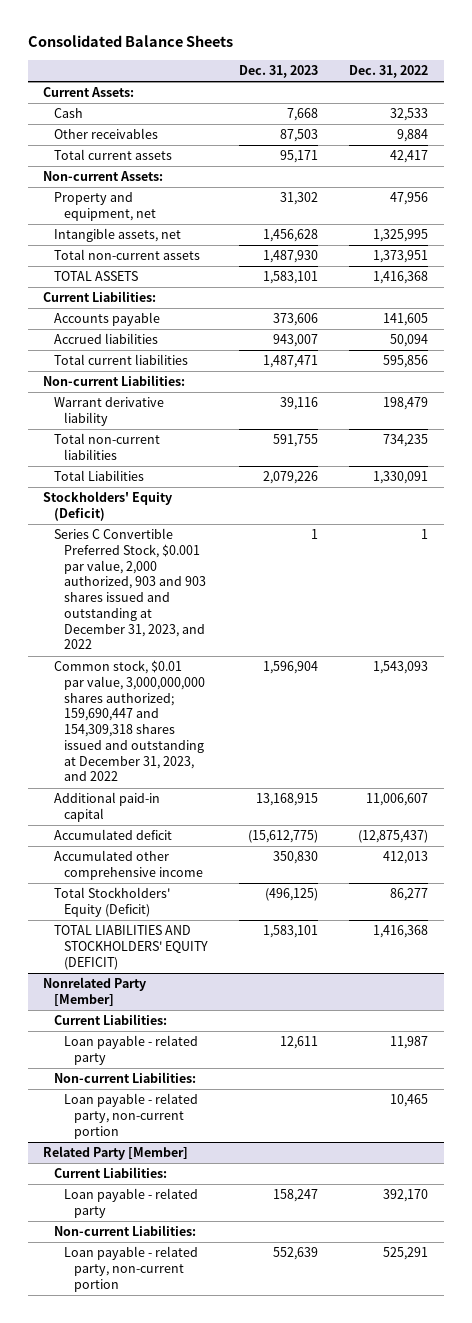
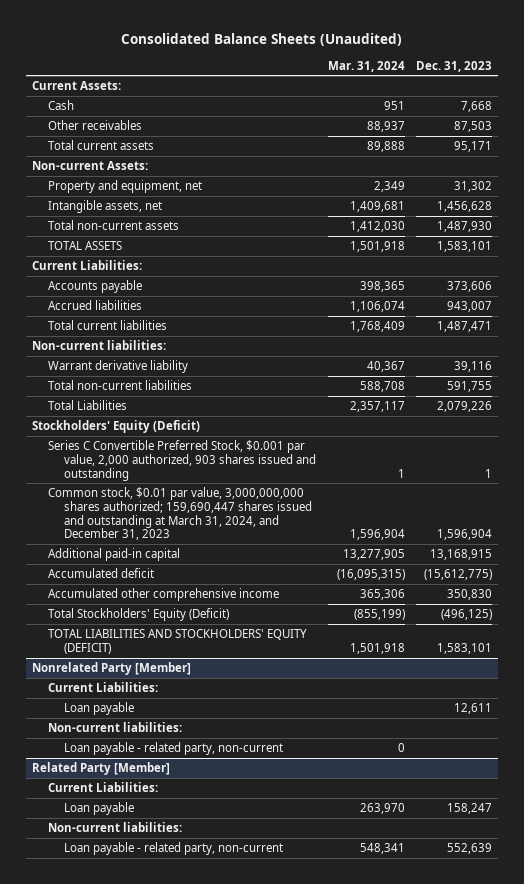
[27,35,233,48] Consolidated Balance Sheets -> [120,32,402,46] Consolidated Balance Sheets (Unaudited)
[349,65,429,79] Dec. 31, 2022 -> none
none -> [327,60,405,72] Mar. 31, 2024
[43,375,186,387] Non-current Liabilities: -> [31,340,166,351] Non-current liabilities:
[53,528,207,650] Series C Convertible Preferred Stock, $0.001 par value, 2,000 authorized, 903 and 903 shares issued and outstanding at December 31, 2023, and 2022 -> [47,440,316,481] Series C Convertible Preferred Stock, $0.001 par value, 2,000 authorized, 903 shares issued and outstanding
[53,660,206,782] Common stock, $0.01 par value, 3,000,000,000 shares authorized; 159,690,447 and 154,309,318 shares issued and outstanding at December 31, 2023, and 2022 -> [47,487,312,541] Common stock, $0.01 par value, 3,000,000,000 shares authorized; 159,690,447 shares issued and outstanding at March 31, 2024, and December 31, 2023
[64,1035,199,1065] Loan payable - related party -> [63,702,134,716] Loan payable
[53,1072,196,1084] Non-current Liabilities: -> [47,722,182,733] Non-current liabilities:
[64,1093,199,1139] Loan payable - related party, non-current portion -> [63,742,283,756] Loan payable - related party, non-current
[64,1188,199,1218] Loan payable - related party -> [63,802,134,816] Loan payable
[53,1225,196,1237] Non-current Liabilities: -> [47,822,182,833] Non-current liabilities:
[64,1246,199,1292] Loan payable - related party, non-current portion -> [63,842,283,856] Loan payable - related party, non-current

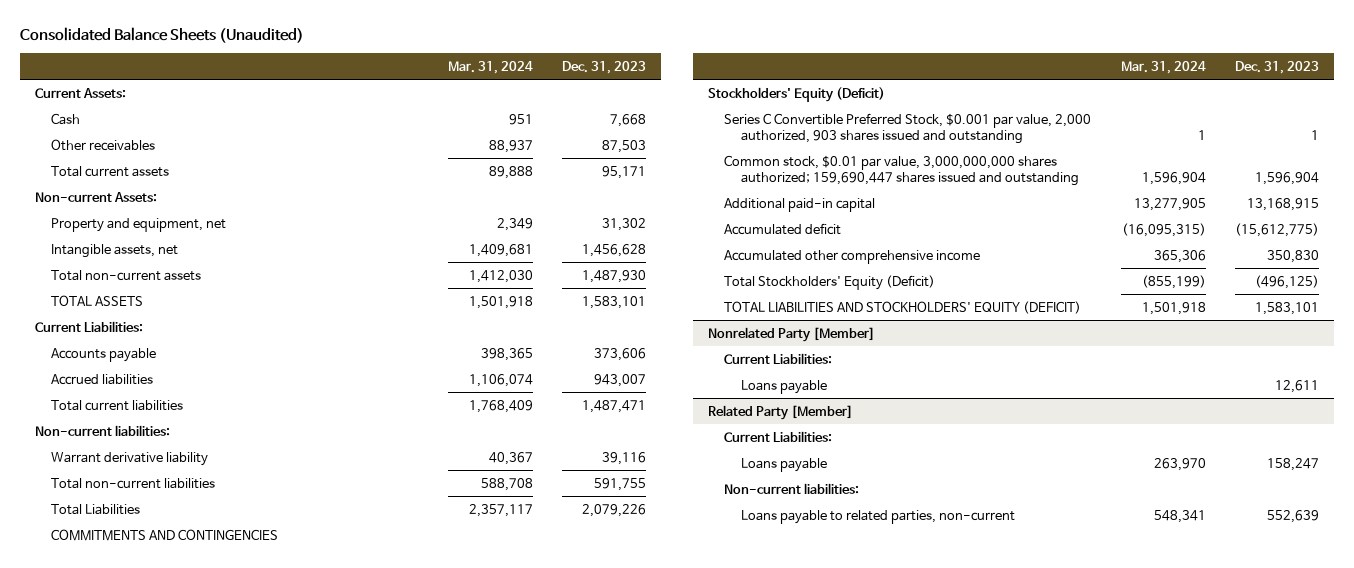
none -> [51,528,279,541] COMMITMENTS AND CONTINGENCIES
[47,487,312,541] Common stock, $0.01 par value, 3,000,000,000 shares authorized; 159,690,447 shares issued and outstanding at March 31, 2024, and December 31, 2023 -> [724,154,1079,186] Common stock, $0.01 par value, 3,000,000,000 shares authorized; 159,690,447 shares issued and outstanding
[47,722,182,733] Non-current liabilities: -> none
[63,742,283,756] Loan payable - related party, non-current -> none
[63,702,134,716] Loan payable -> [740,379,827,394] Loans payable
[63,802,134,816] Loan payable -> [740,457,827,472] Loans payable
[63,842,283,856] Loan payable - related party, non-current -> [740,509,1015,524] Loans payable to related parties, non-current

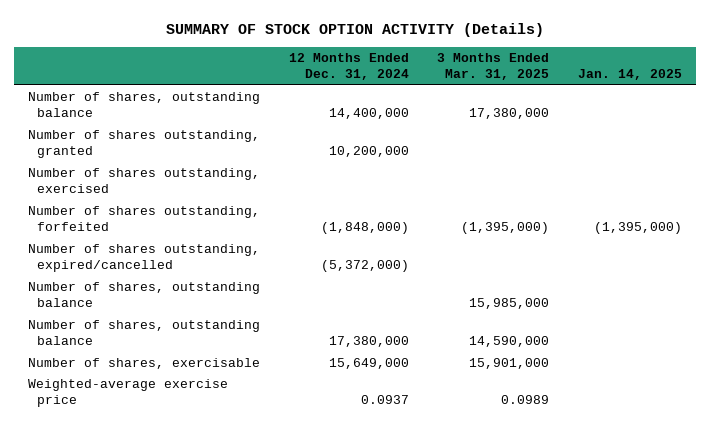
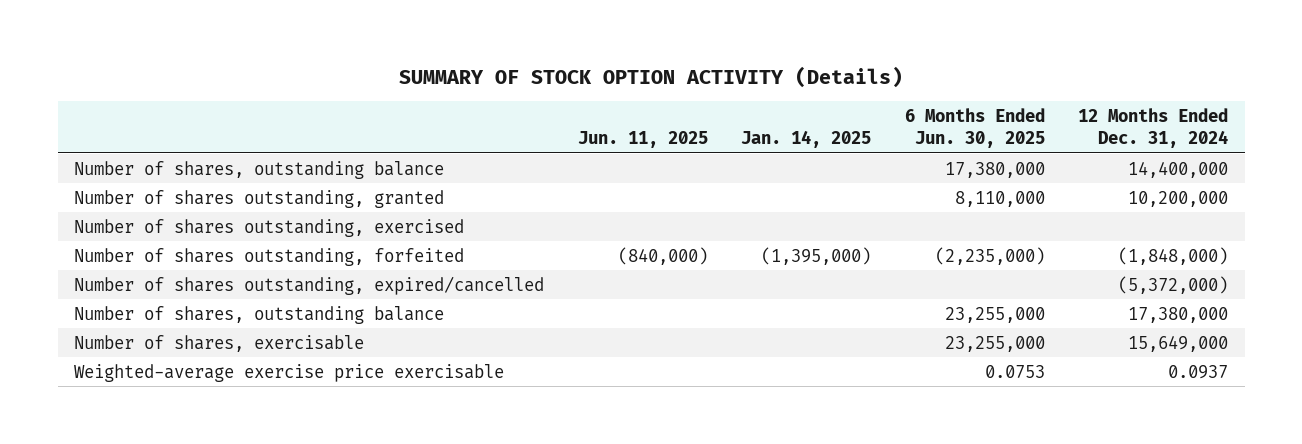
[437,52,550,81] 3 Months Ended Mar. 31, 2025 -> none
none -> [577,131,708,149] Jun. 11, 2025
none -> [904,108,1045,149] 6 Months Ended Jun. 30, 2025
[28,281,261,308] Number of shares, outstanding balance -> none
[28,378,229,408] Weighted-average exercise price -> [74,363,505,382] Weighted-average exercise price exercisable

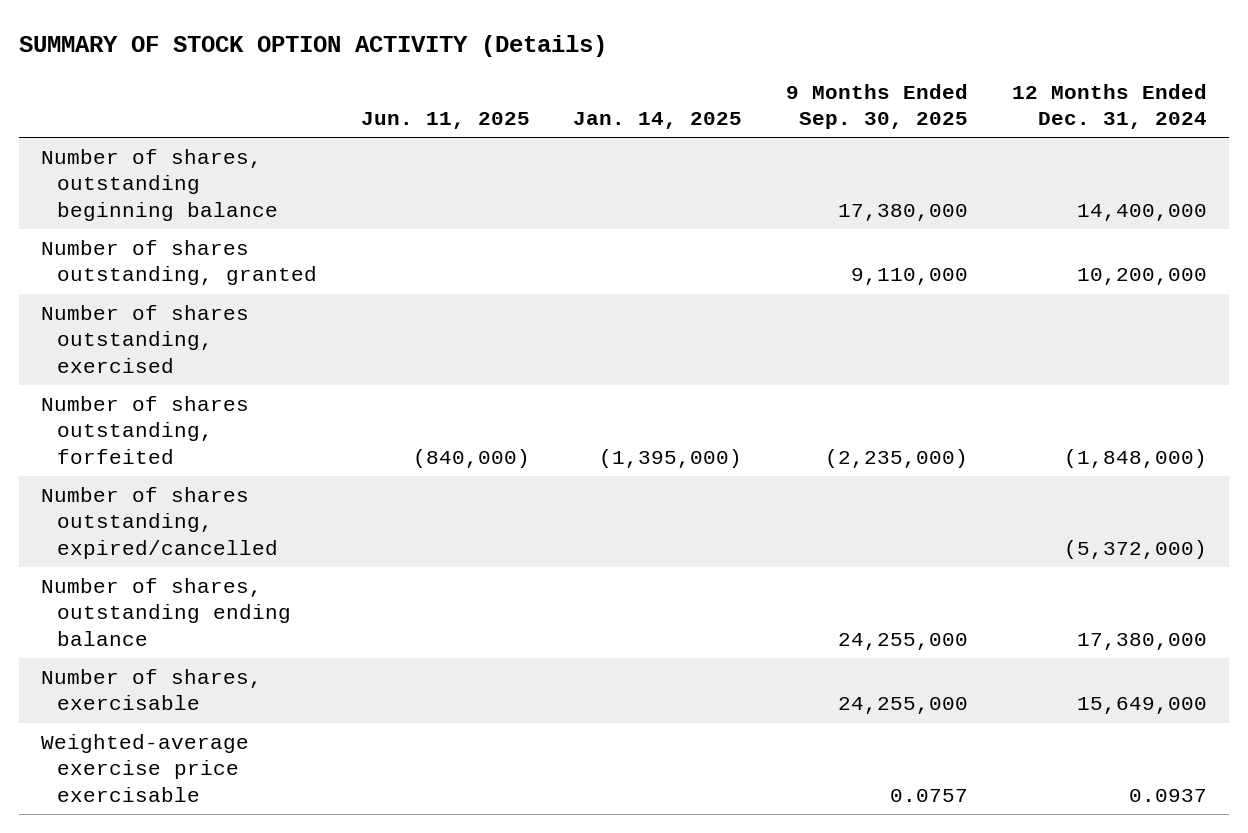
[904,108,1045,149] 6 Months Ended Jun. 30, 2025 -> none
none -> [786,83,969,129] 9 Months Ended Sep. 30, 2025
[74,160,445,179] Number of shares, outstanding balance -> [41,149,279,221] Number of shares, outstanding beginning balance
[74,305,445,324] Number of shares, outstanding balance -> [41,578,292,646] Number of shares, outstanding ending balance

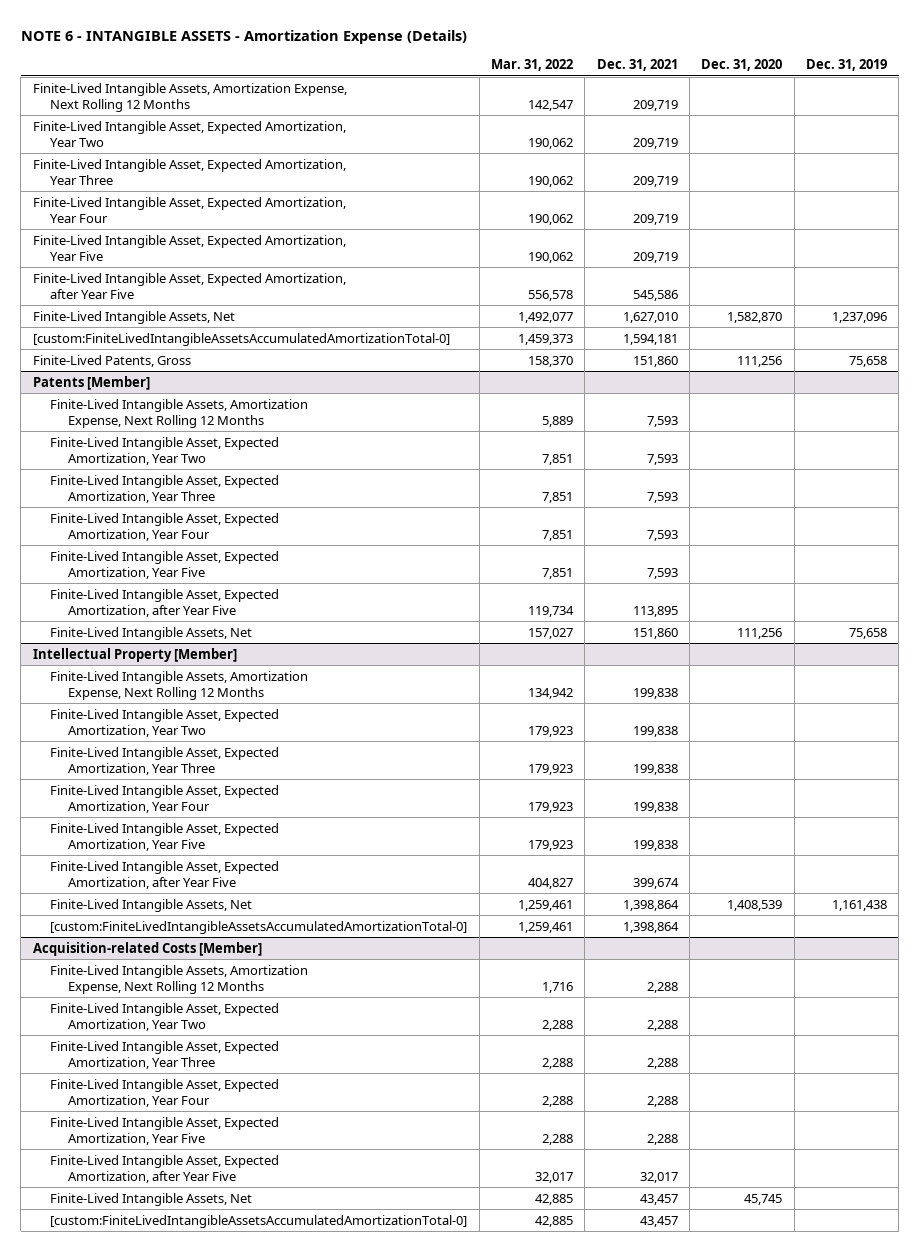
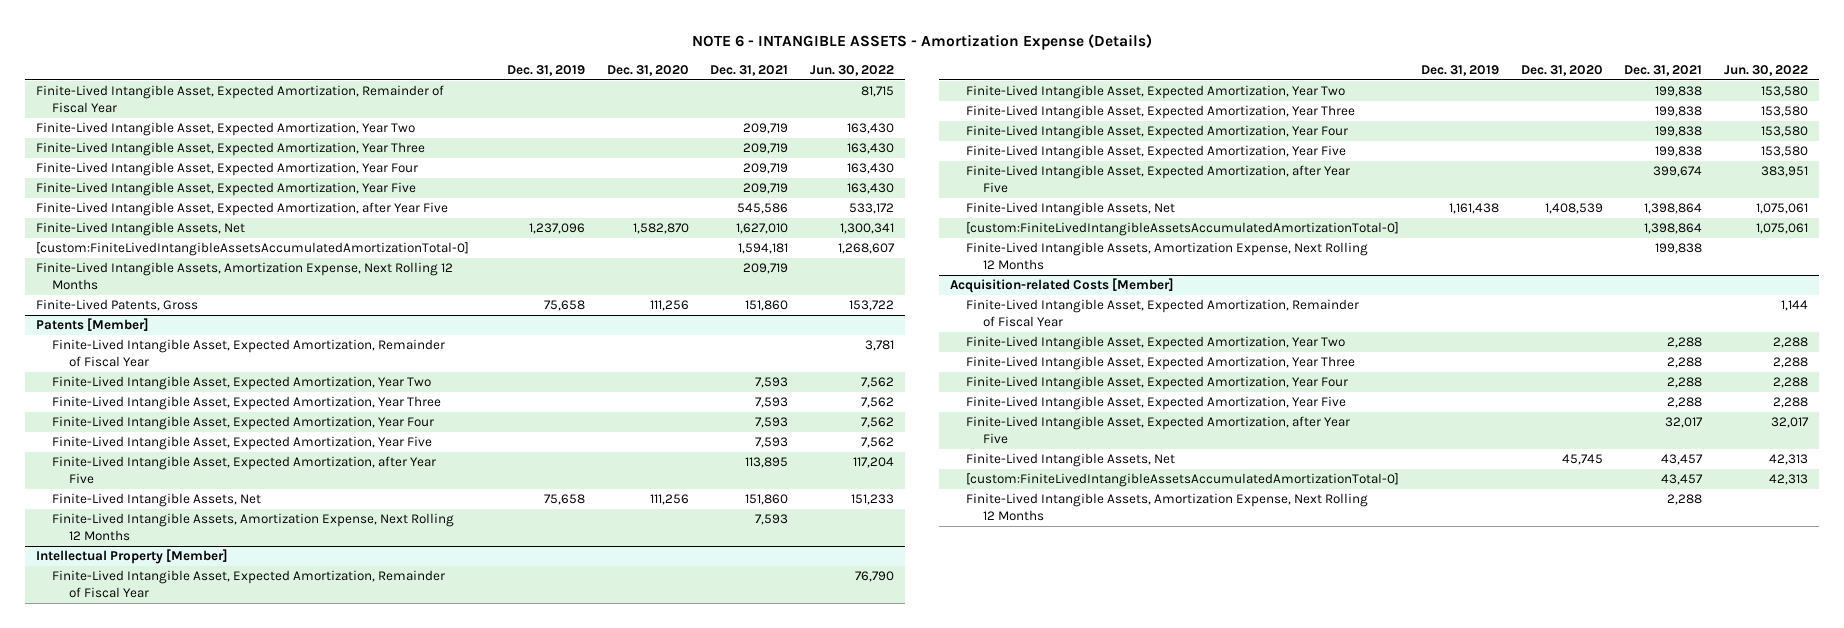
[490,59,573,72] Mar. 31, 2022 -> none
none -> [809,65,894,77] Jun. 30, 2022
none -> [35,85,444,114] Finite-Lived Intangible Asset, Expected Amortization, Remainder of Fiscal Year
[32,82,347,112] Finite-Lived Intangible Assets, Amortization Expense, Next Rolling 12 Months -> [35,262,453,291] Finite-Lived Intangible Assets, Amortization Expense, Next Rolling 12 Months
none -> [52,339,446,368] Finite-Lived Intangible Asset, Expected Amortization, Remainder of Fiscal Year
[50,398,309,428] Finite-Lived Intangible Assets, Amortization Expense, Next Rolling 12 Months -> [52,513,455,542] Finite-Lived Intangible Assets, Amortization Expense, Next Rolling 12 Months
none -> [52,570,446,599] Finite-Lived Intangible Asset, Expected Amortization, Remainder of Fiscal Year
[50,670,309,700] Finite-Lived Intangible Assets, Amortization Expense, Next Rolling 12 Months -> [966,242,1369,271] Finite-Lived Intangible Assets, Amortization Expense, Next Rolling 12 Months
none -> [966,299,1360,328] Finite-Lived Intangible Asset, Expected Amortization, Remainder of Fiscal Year
[50,964,309,994] Finite-Lived Intangible Assets, Amortization Expense, Next Rolling 12 Months -> [966,493,1369,522] Finite-Lived Intangible Assets, Amortization Expense, Next Rolling 12 Months

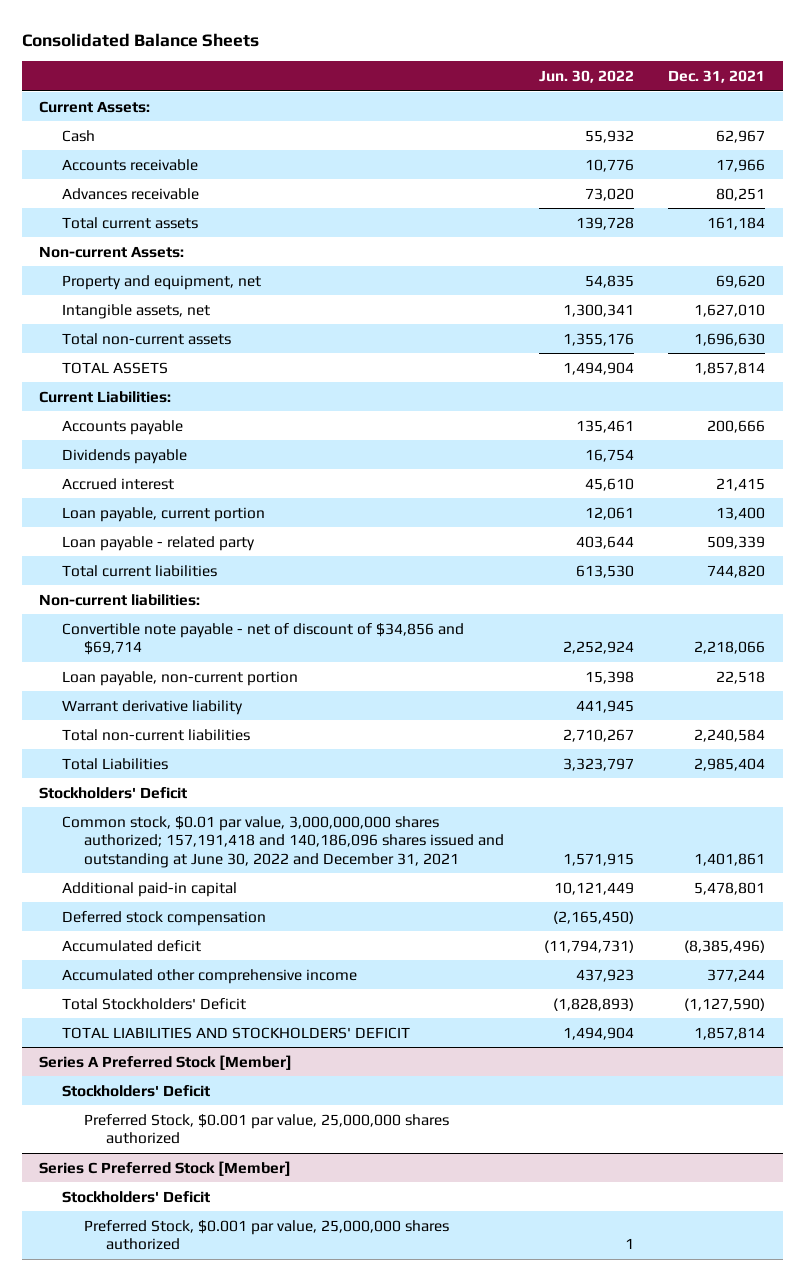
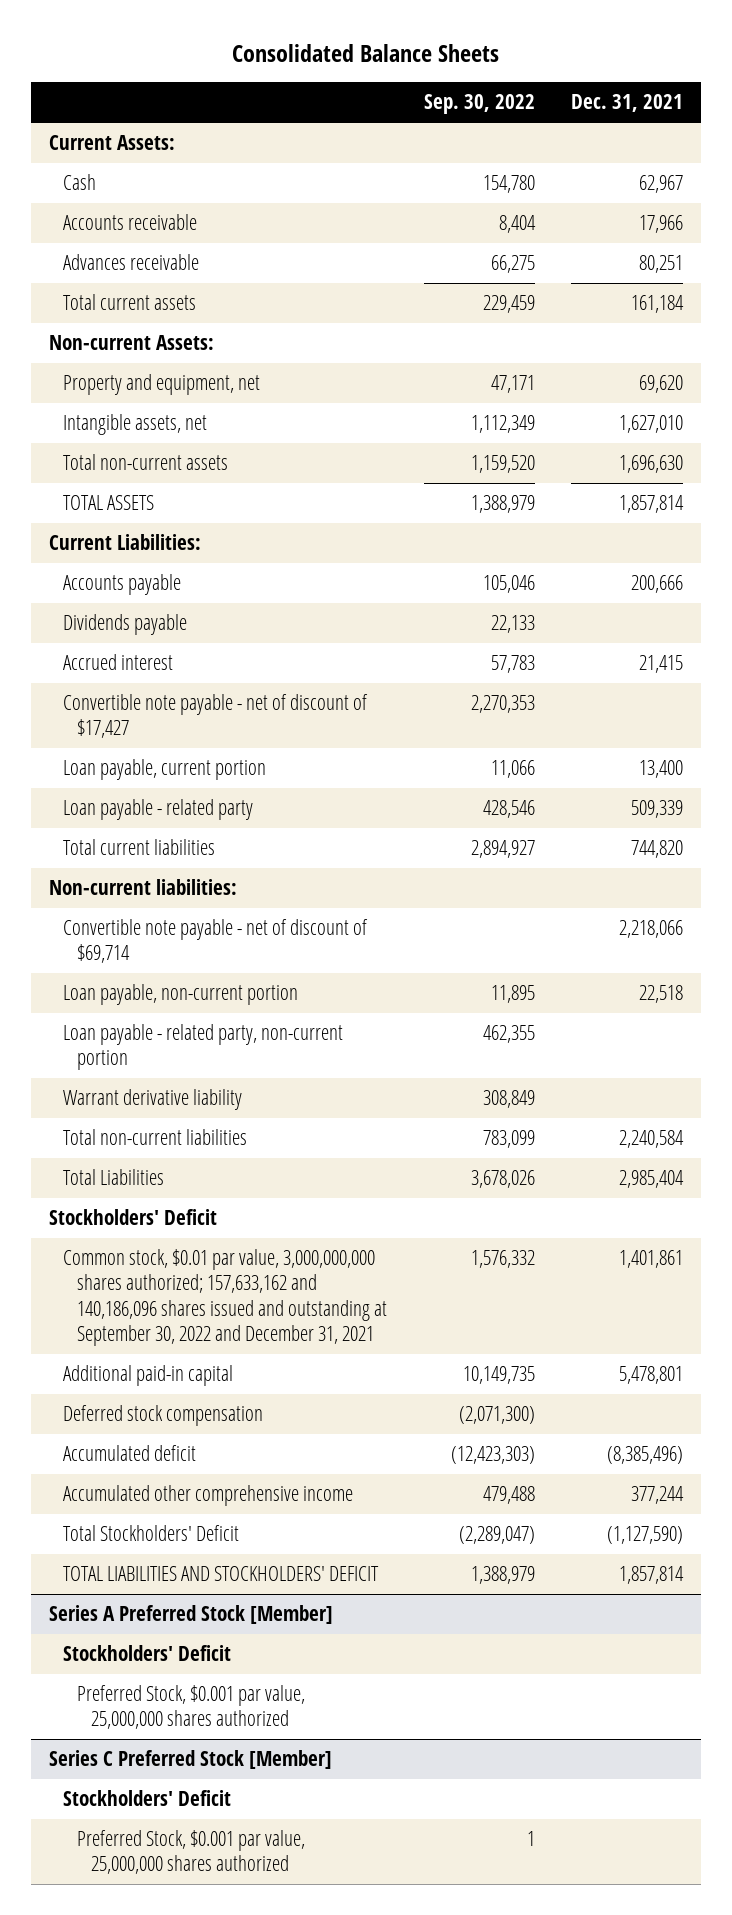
[538,70,634,84] Jun. 30, 2022 -> none
none -> [423,94,535,115] Sep. 30, 2022
none -> [63,694,369,739] Convertible note payable - net of discount of $17,427
[61,622,464,656] Convertible note payable - net of discount of $34,856 and $69,714 -> [63,919,369,964] Convertible note payable - net of discount of $69,714
none -> [63,1024,344,1071] Loan payable - related party, non-current portion
[61,815,504,868] Common stock, $0.01 par value, 3,000,000,000 shares authorized; 157,191,418 and 140,186,096 shares issued and outstanding at June 30, 2022 and December 31, 2021 -> [63,1249,388,1347] Common stock, $0.01 par value, 3,000,000,000 shares authorized; 157,633,162 and 140,186,096 shares issued and outstanding at September 30, 2022 and December 31, 2021

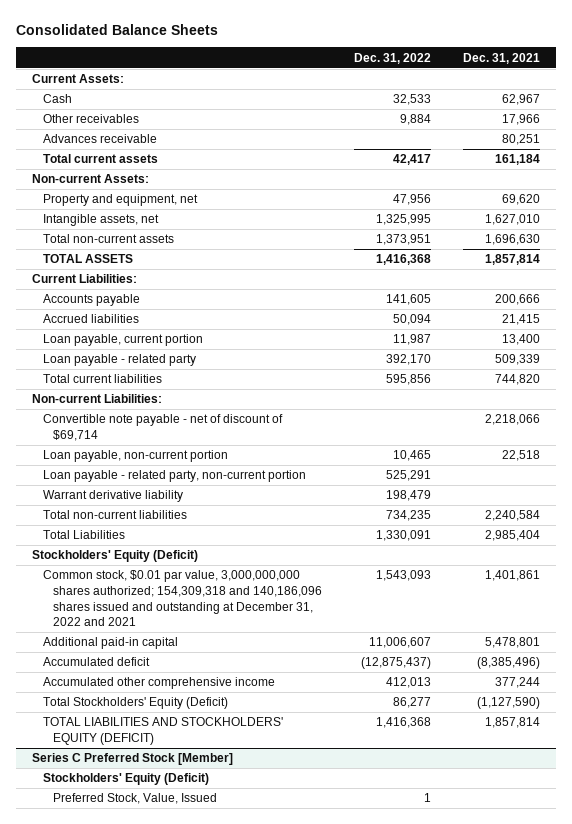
[423,94,535,115] Sep. 30, 2022 -> none
none -> [354,52,432,64] Dec. 31, 2022
[63,214,198,231] Accounts receivable -> [42,114,139,124] Other receivables
[63,614,188,636] Dividends payable -> none
[63,694,369,739] Convertible note payable - net of discount of $17,427 -> none
[63,654,174,671] Accrued interest -> [42,314,139,324] Accrued liabilities
[48,879,237,896] Non-current liabilities: -> [32,394,163,404] Non-current Liabilities:
[48,1209,217,1226] Stockholders' Deficit -> [32,550,199,563] Stockholders' Equity (Deficit)
[63,1249,388,1347] Common stock, $0.01 par value, 3,000,000,000 shares authorized; 157,633,162 and 140,186,096 shares issued and outstanding at September 30, 2022 and December 31, 2021 -> [42,570,323,627] Common stock, $0.01 par value, 3,000,000,000 shares authorized; 154,309,318 and 140,186,096 shares issued and outstanding at December 31, 2022 and 2021
[63,1405,264,1427] Deferred stock compensation -> none
[48,1605,333,1625] Series A Preferred Stock [Member] -> none
[63,1645,232,1662] Stockholders' Deficit -> none
[77,1685,306,1730] Preferred Stock, $0.001 par value, 25,000,000 shares authorized -> none
[63,1525,240,1542] Total Stockholders' Deficit -> [42,697,228,710] Total Stockholders' Equity (Deficit)
[63,1566,380,1582] TOTAL LIABILITIES AND STOCKHOLDERS' DEFICIT -> [42,717,283,745] TOTAL LIABILITIES AND STOCKHOLDERS' EQUITY (DEFICIT)
[63,1790,232,1807] Stockholders' Deficit -> [42,773,209,786] Stockholders' Equity (Deficit)
[77,1830,306,1875] Preferred Stock, $0.001 par value, 25,000,000 shares authorized -> [53,793,218,805] Preferred Stock, Value, Issued

